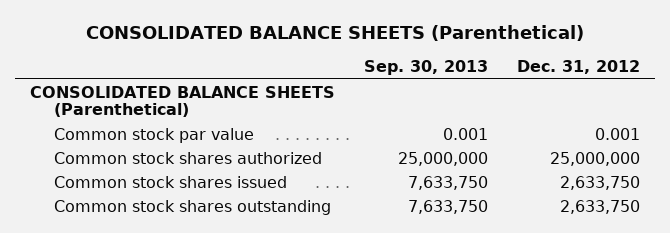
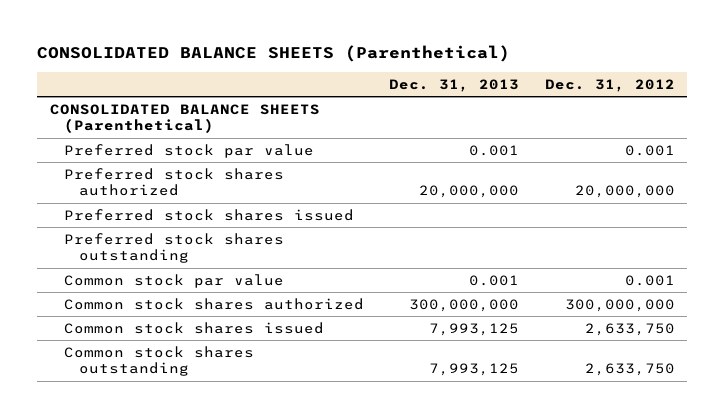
[364,60,489,76] Sep. 30, 2013 -> none
none -> [389,78,520,92] Dec. 31, 2013
none -> [64,144,315,159] Preferred stock par value
none -> [64,168,285,197] Preferred stock shares authorized
none -> [64,209,355,222] Preferred stock shares issued
none -> [64,233,285,264] Preferred stock shares outstanding
[550,151,641,166] 25,000,000 -> [564,299,675,313] 300,000,000

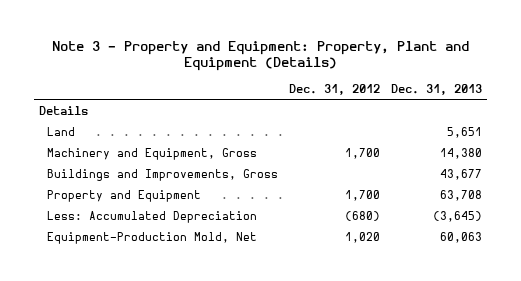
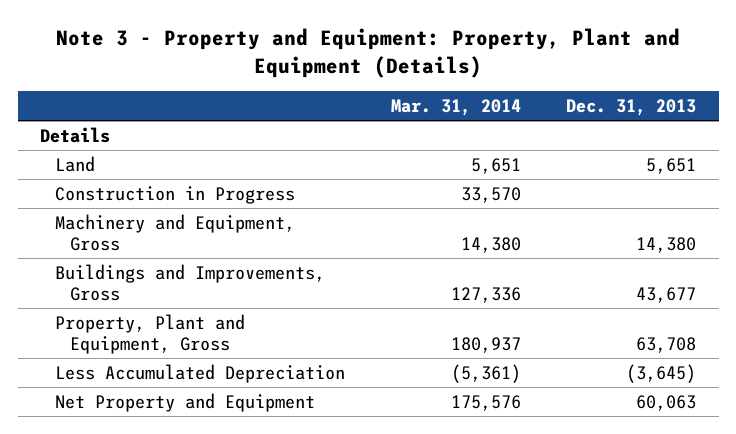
[289,83,381,95] Dec. 31, 2012 -> none
none -> [390,98,521,116] Mar. 31, 2014
none -> [55,185,296,204] Construction in Progress
[47,189,202,202] Property and Equipment -> [55,313,246,354] Property, Plant and Equipment, Gross
[47,210,258,223] Less: Accumulated Depreciation -> [55,363,346,383] Less Accumulated Depreciation
[47,231,258,244] Equipment-Production Mold, Net -> [55,392,316,412] Net Property and Equipment

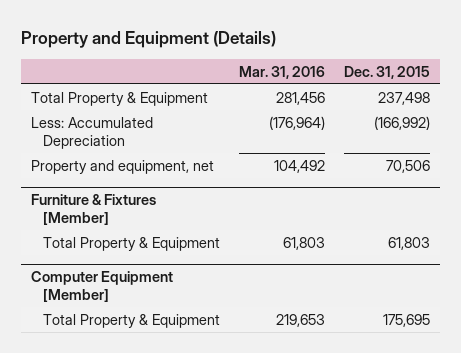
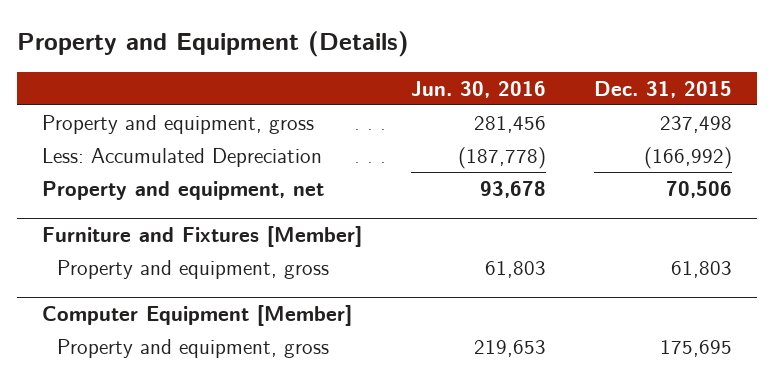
[238,65,325,79] Mar. 31, 2016 -> none
none -> [410,80,546,98] Jun. 30, 2016
[30,91,208,106] Total Property & Equipment -> [41,115,314,135] Property and equipment, gross
[30,193,156,226] Furniture & Fixtures [Member] -> [41,226,362,248] Furniture and Fixtures [Member]
[42,236,220,251] Total Property & Equipment -> [57,260,330,280] Property and equipment, gross
[42,313,220,328] Total Property & Equipment -> [57,339,330,359] Property and equipment, gross

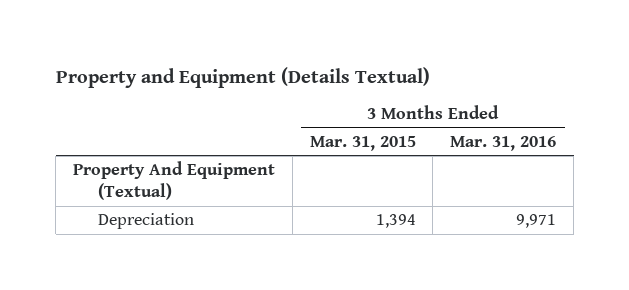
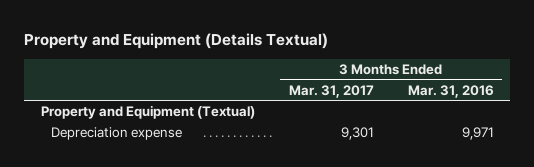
[309,135,416,151] Mar. 31, 2015 -> none
none -> [288,84,374,98] Mar. 31, 2017
[73,161,276,201] Property And Equipment (Textual) -> [40,105,255,120] Property and Equipment (Textual)
[98,213,195,230] Depreciation -> [51,127,183,141] Depreciation expense

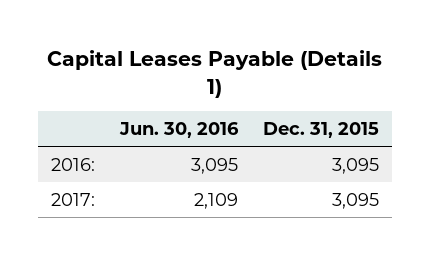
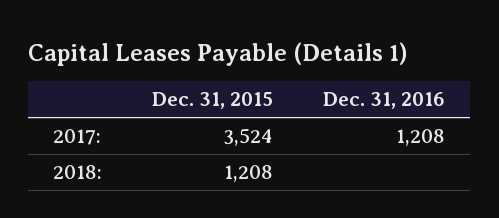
[118,122,239,139] Jun. 30, 2016 -> none
none -> [323,92,446,110] Dec. 31, 2016
[50,157,95,171] 2016: -> none
[332,192,380,209] 3,095 -> [223,127,274,146] 3,524
none -> [53,164,103,179] 2018:

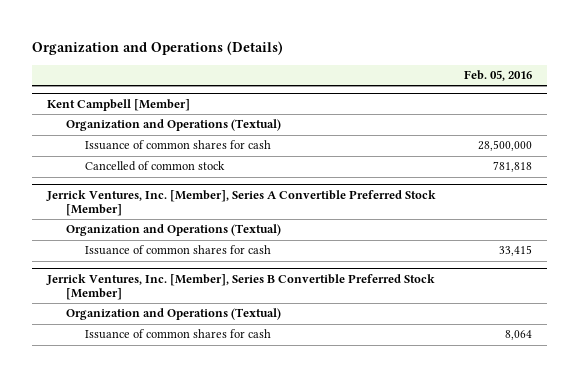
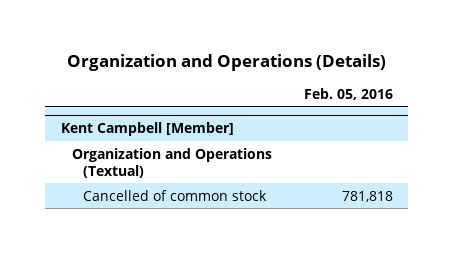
[85,140,272,151] Issuance of common shares for cash -> none
[45,189,436,217] Jerrick Ventures, Inc. [Member], Series A Convertible Preferred Stock [Member] -> none
[65,224,281,237] Organization and Operations (Textual) -> none
[85,245,272,256] Issuance of common shares for cash -> none
[45,273,435,301] Jerrick Ventures, Inc. [Member], Series B Convertible Preferred Stock [Member] -> none
[65,308,281,321] Organization and Operations (Textual) -> none
[85,329,272,340] Issuance of common shares for cash -> none

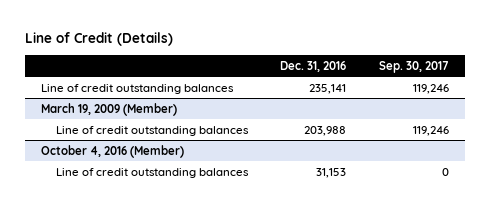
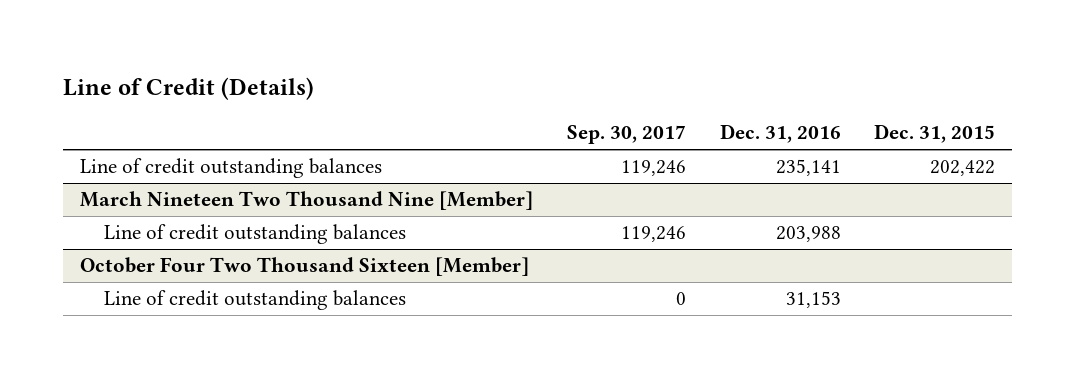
none -> [874,124,996,144] Dec. 31, 2015
[41,102,178,116] March 19, 2009 (Member) -> [79,191,533,211] March Nineteen Two Thousand Nine [Member]
[41,144,185,158] October 4, 2016 (Member) -> [79,257,529,277] October Four Two Thousand Sixteen [Member]

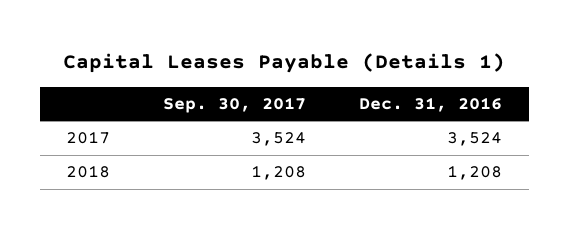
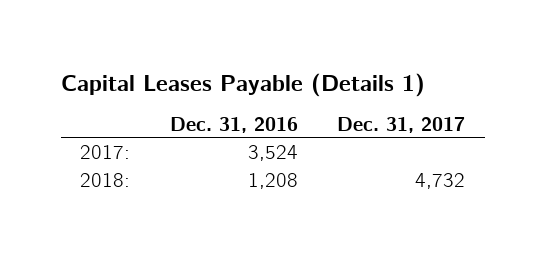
[163,97,307,114] Sep. 30, 2017 -> none
none -> [336,116,465,133] Dec. 31, 2017
[66,131,111,145] 2017 -> [80,145,131,160] 2017:
[66,165,111,179] 2018 -> [80,173,131,188] 2018:

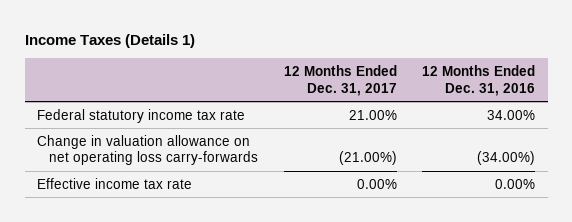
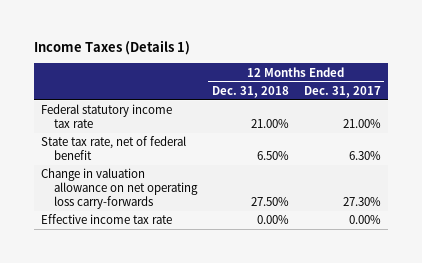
[422,64,536,96] 12 Months Ended Dec. 31, 2016 -> none
none -> [211,85,289,98] Dec. 31, 2018
none -> [41,136,187,161] State tax rate, net of federal benefit
[338,151,397,166] (21.00%) -> [342,197,381,207] 27.30%

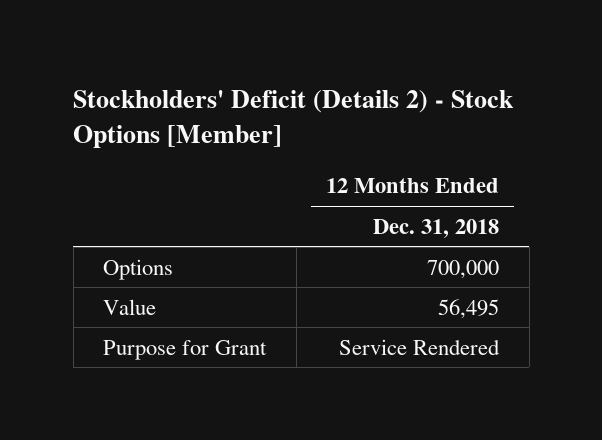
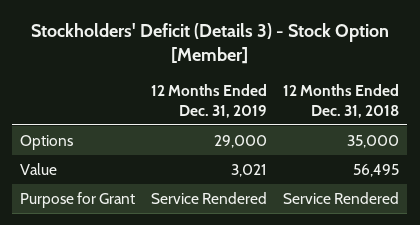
[73,90,515,149] Stockholders' Deficit (Details 2) - Stock Options [Member] -> [30,22,389,64] Stockholders' Deficit (Details 3) - Stock Option [Member]
none -> [151,84,268,118] 12 Months Ended Dec. 31, 2019
[427,259,500,279] 700,000 -> [347,135,400,149] 35,000

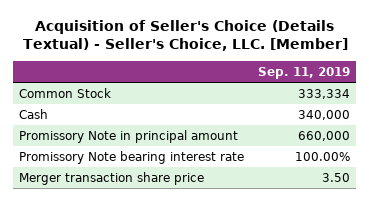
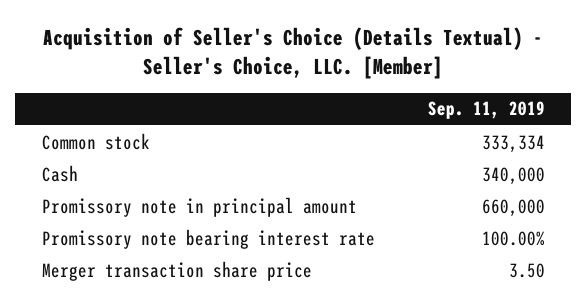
[19,87,112,98] Common Stock -> [41,132,150,150] Common stock
[19,129,239,143] Promissory Note in principal amount -> [41,196,357,217] Promissory note in principal amount
[19,150,245,164] Promissory Note bearing interest rate -> [41,228,375,249] Promissory note bearing interest rate

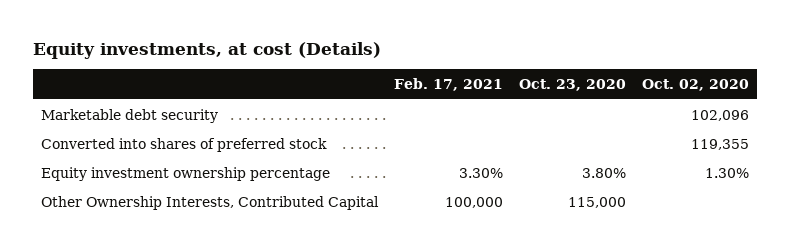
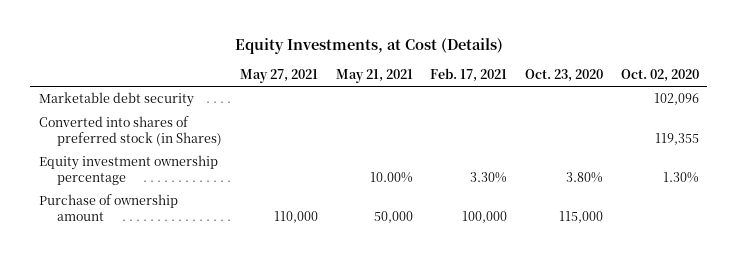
[33,42,382,60] Equity investments, at cost (Details) -> [234,37,503,54] Equity Investments, at Cost (Details)
none -> [240,68,319,83] May 27, 2021
none -> [335,68,413,83] May 21, 2021
[41,137,328,152] Converted into shares of preferred stock -> [39,116,223,146] Converted into shares of preferred stock (in Shares)
[41,195,380,210] Other Ownership Interests, Contributed Capital -> [39,194,179,221] Purchase of ownership amount

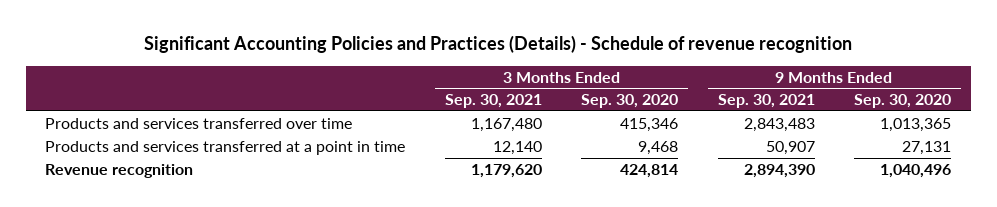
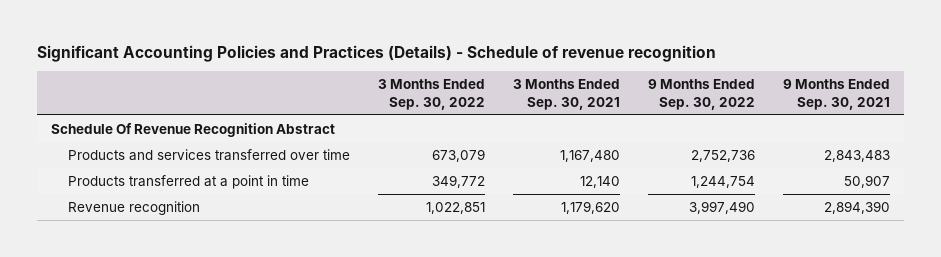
[581,94,679,109] Sep. 30, 2020 -> none
[854,94,952,109] Sep. 30, 2020 -> none
none -> [378,79,486,110] 3 Months Ended Sep. 30, 2022
none -> [648,79,756,110] 9 Months Ended Sep. 30, 2022
none -> [50,123,335,138] Schedule Of Revenue Recognition Abstract
[45,140,406,155] Products and services transferred at a point in time -> [68,175,310,190] Products transferred at a point in time

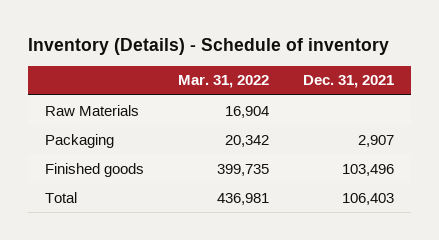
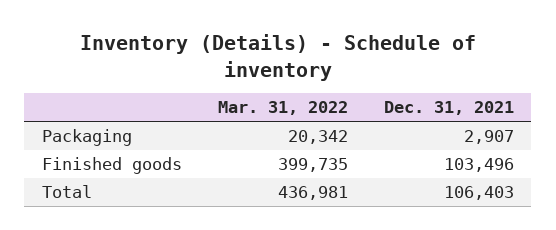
[44,104,139,116] Raw Materials -> none

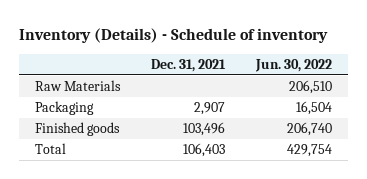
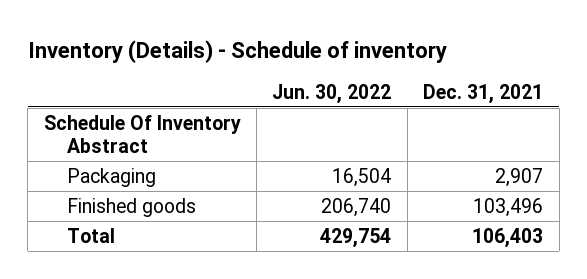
[34,80,121,92] Raw Materials -> none
none -> [43,114,241,153] Schedule Of Inventory Abstract

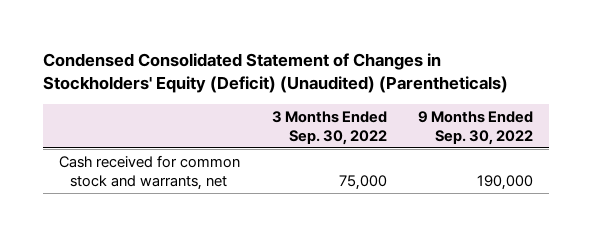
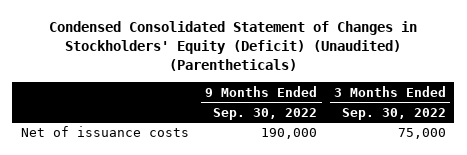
[58,154,240,190] Cash received for common stock and warrants, net -> [20,126,189,138] Net of issuance costs

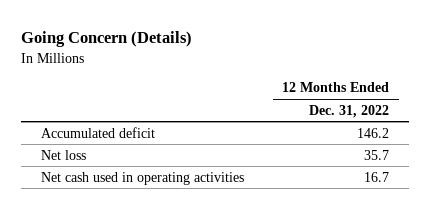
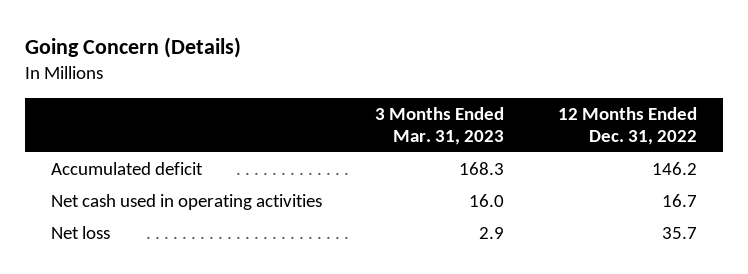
none -> [375,107,505,145] 3 Months Ended Mar. 31, 2023
[40,149,86,160] Net loss -> [51,226,111,240] Net loss

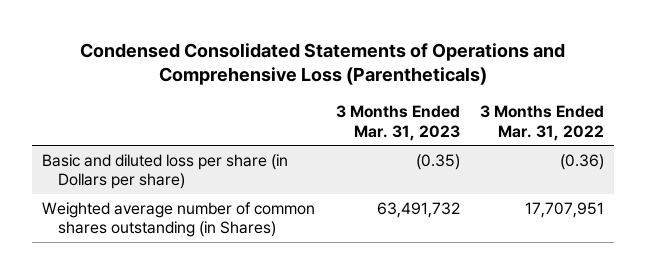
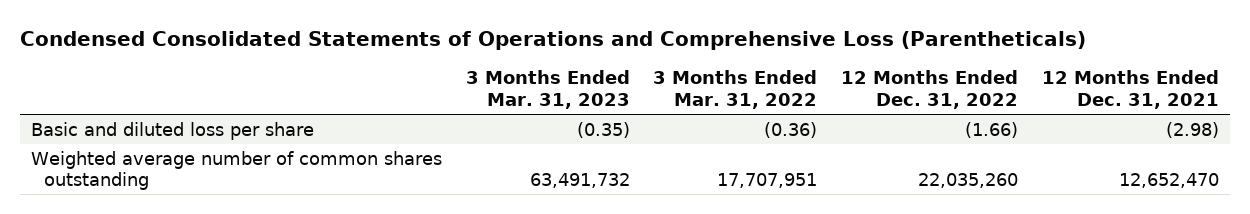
none -> [841,70,1019,110] 12 Months Ended Dec. 31, 2022
none -> [1041,70,1219,110] 12 Months Ended Dec. 31, 2021
[42,153,289,190] Basic and diluted loss per share (in Dollars per share) -> [31,121,315,140] Basic and diluted loss per share
[42,201,316,238] Weighted average number of common shares outstanding (in Shares) -> [31,150,443,191] Weighted average number of common shares outstanding

